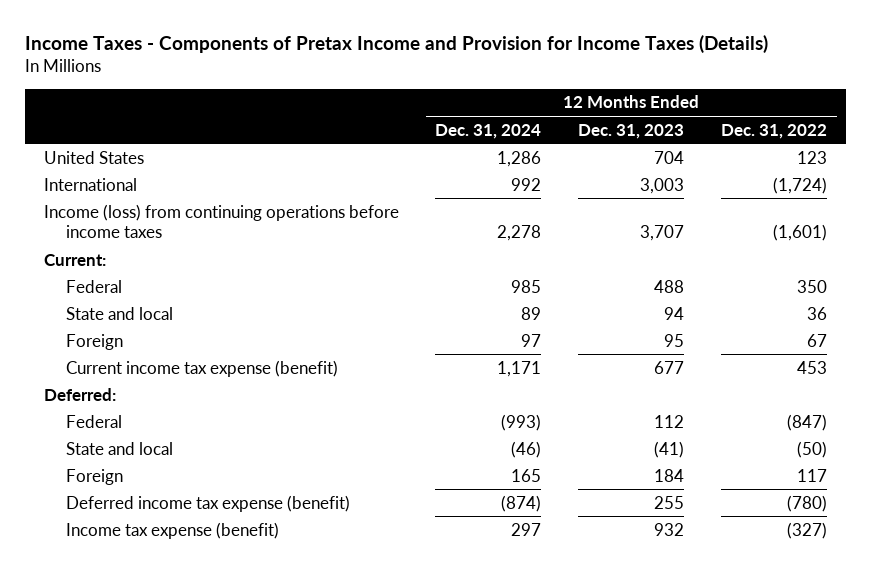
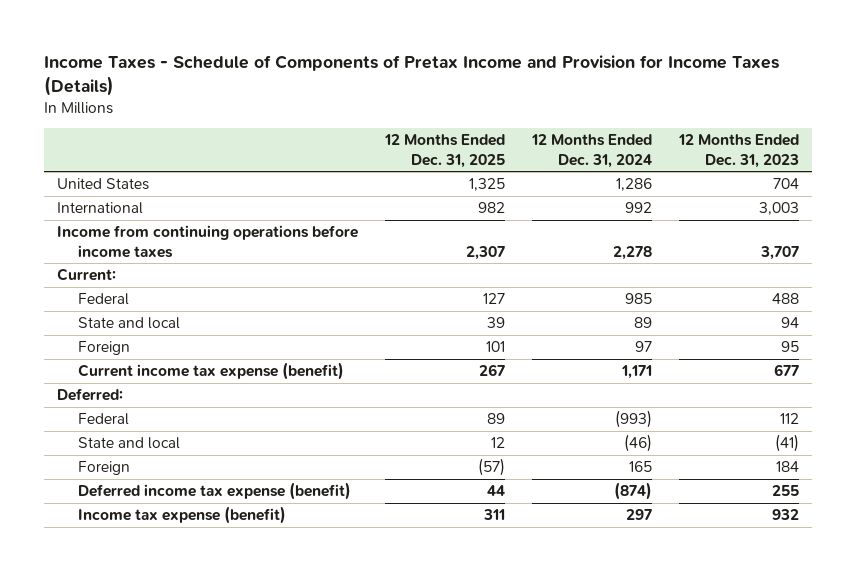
[25,35,769,54] Income Taxes - Components of Pretax Income and Provision for Income Taxes (Details) -> [43,54,779,96] Income Taxes - Schedule of Components of Pretax Income and Provision for Income Taxes (Details)
[721,123,828,139] Dec. 31, 2022 -> none
none -> [384,134,506,168] 12 Months Ended Dec. 31, 2025
[43,203,399,238] Income (loss) from continuing operations before income taxes -> [57,225,359,258] Income from continuing operations before income taxes

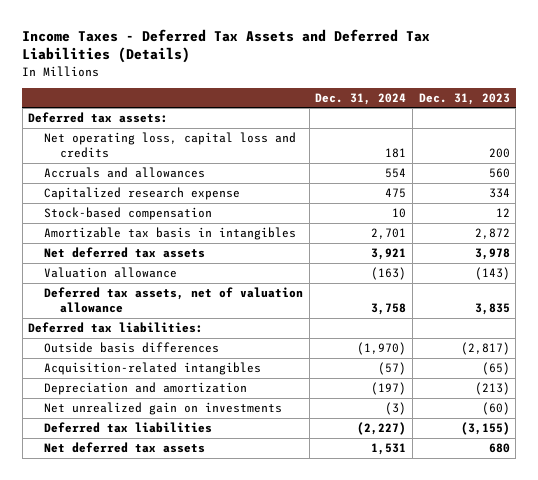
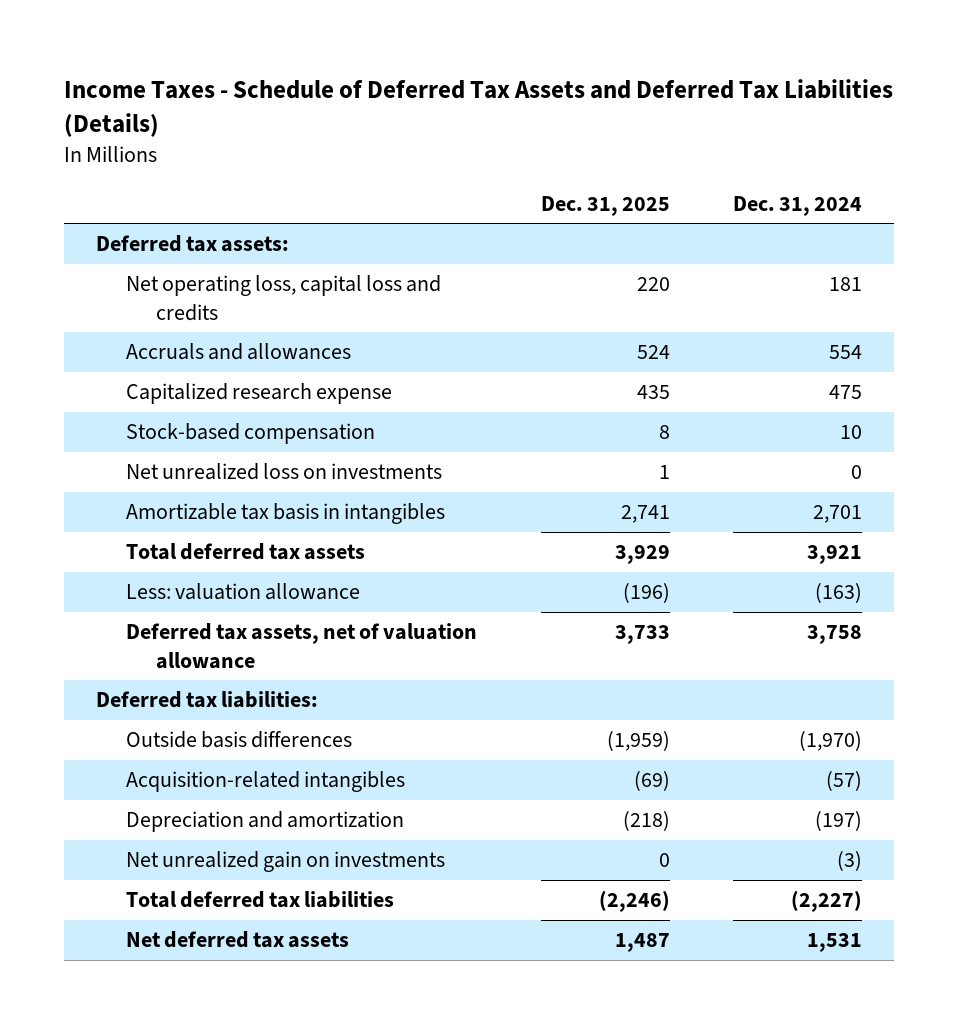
[22,28,431,64] Income Taxes - Deferred Tax Assets and Deferred Tax Liabilities (Details) -> [64,79,894,138] Income Taxes - Schedule of Deferred Tax Assets and Deferred Tax Liabilities (Details)
[418,92,510,105] Dec. 31, 2023 -> none
none -> [540,195,670,216] Dec. 31, 2025
none -> [125,463,442,481] Net unrealized loss on investments
[43,246,205,258] Net deferred tax assets -> [125,543,365,561] Total deferred tax assets
[43,266,177,278] Valuation allowance -> [125,583,360,601] Less: valuation allowance
[43,421,212,433] Deferred tax liabilities -> [125,891,394,909] Total deferred tax liabilities

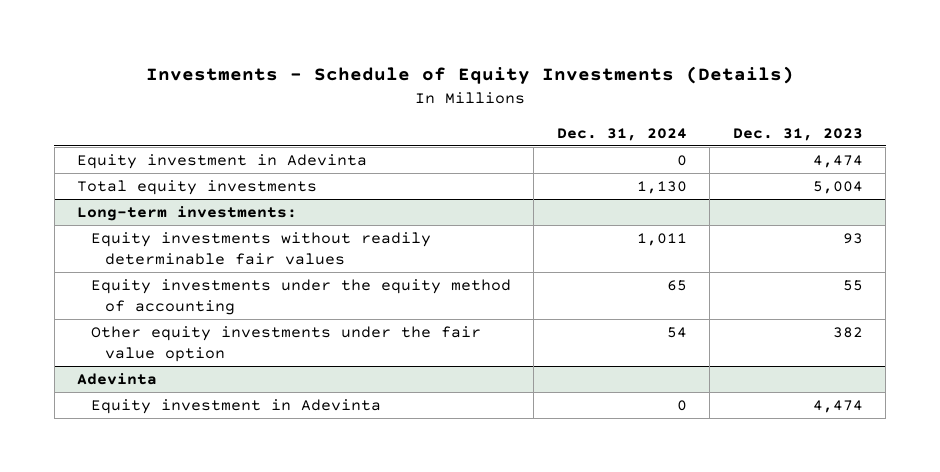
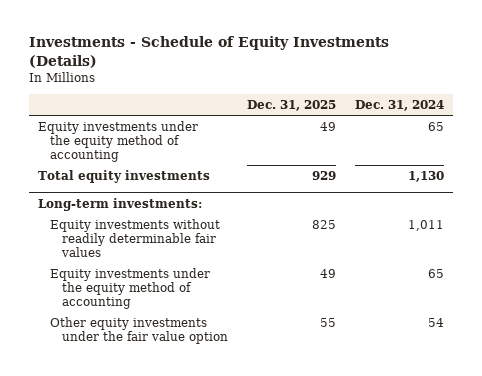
[732,127,863,141] Dec. 31, 2023 -> none
none -> [246,100,336,112] Dec. 31, 2025
[77,153,368,169] Equity investment in Adevinta -> none
none -> [38,120,199,162] Equity investments under the equity method of accounting
[77,372,158,385] Adevinta -> none
[90,398,381,414] Equity investment in Adevinta -> none

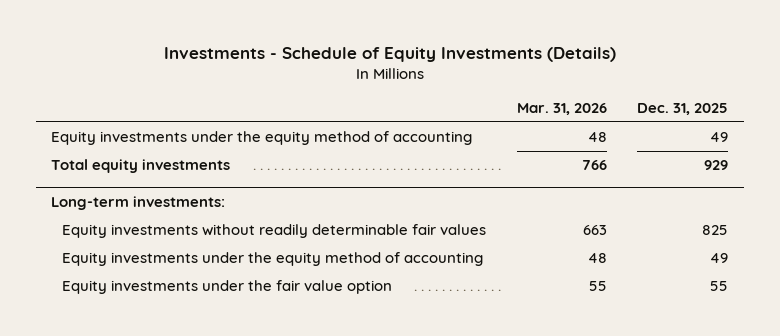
[354,100,444,112] Dec. 31, 2024 -> none
none -> [516,103,607,116] Mar. 31, 2026
[49,316,228,344] Other equity investments under the fair value option -> [61,280,392,295] Equity investments under the fair value option

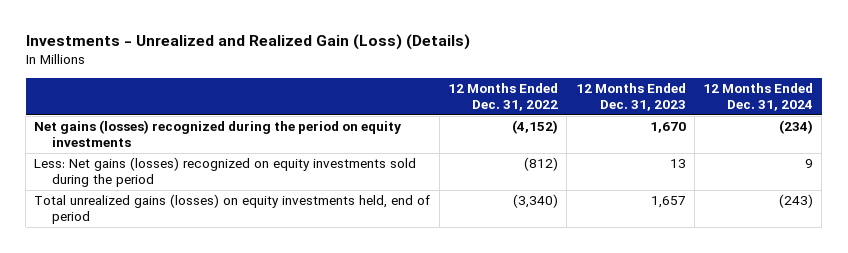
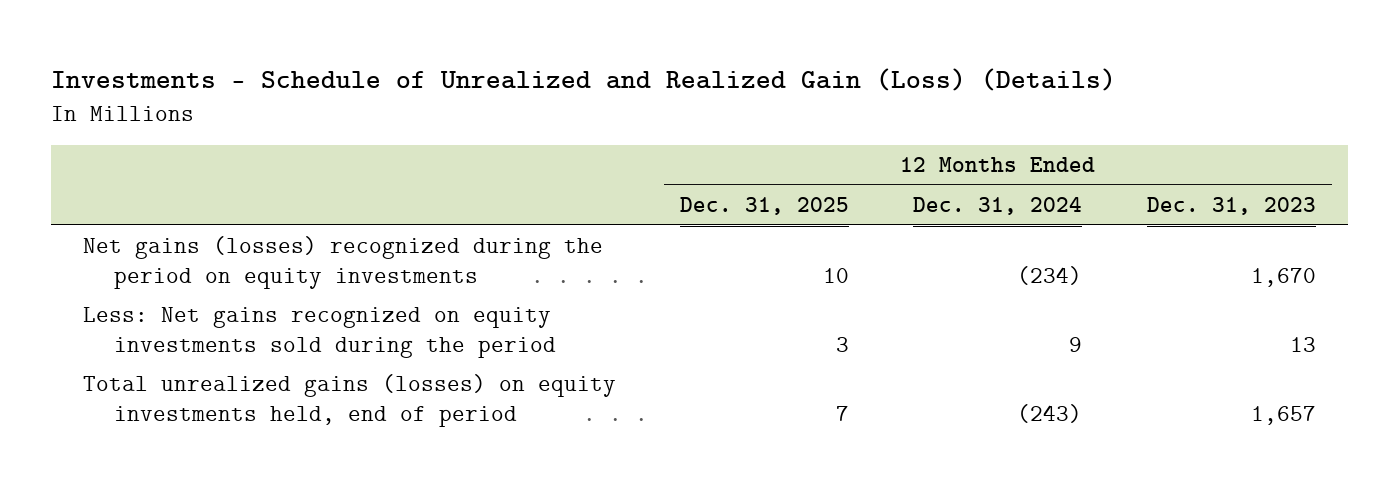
[25,34,470,51] Investments - Unrealized and Realized Gain (Loss) (Details) -> [50,68,1116,92] Investments - Schedule of Unrealized and Realized Gain (Loss) (Details)
[448,82,559,111] 12 Months Ended Dec. 31, 2022 -> none
none -> [680,197,850,216] Dec. 31, 2025
[34,157,417,188] Less: Net gains (losses) recognized on equity investments sold during the period -> [83,307,556,358] Less: Net gains recognized on equity investments sold during the period

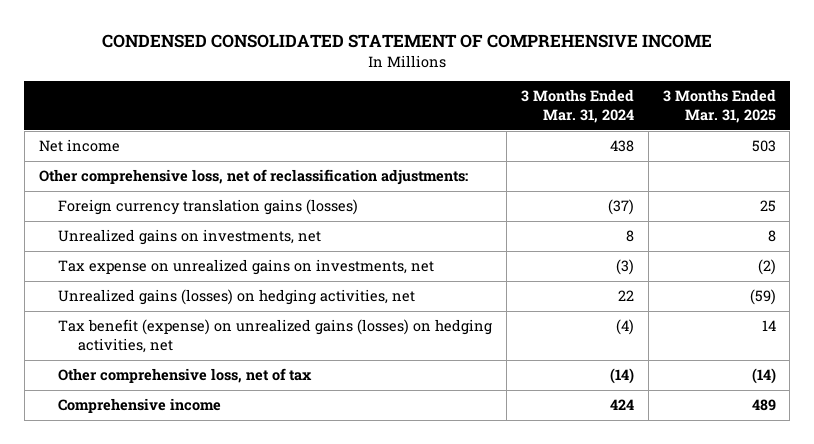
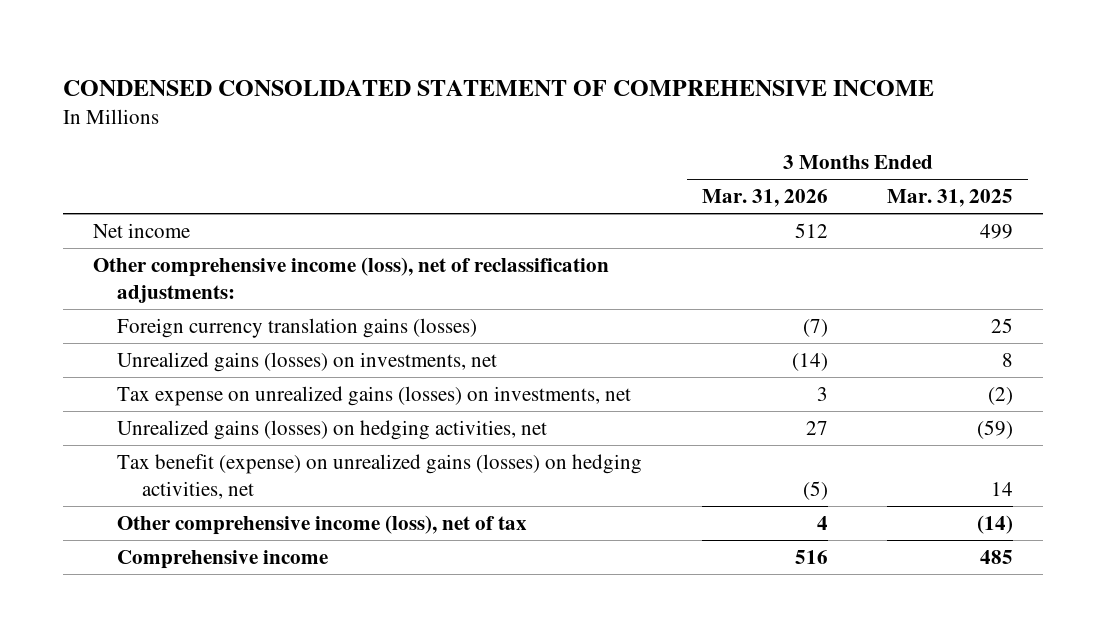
[520,89,634,124] 3 Months Ended Mar. 31, 2024 -> none
none -> [701,189,828,208] Mar. 31, 2026
[751,140,776,153] 503 -> [980,223,1014,239] 499
[38,169,468,186] Other comprehensive loss, net of reclassification adjustments: -> [92,256,609,303] Other comprehensive income (loss), net of reclassification adjustments:
[58,229,322,246] Unrealized gains on investments, net -> [117,351,498,372] Unrealized gains (losses) on investments, net
[58,259,435,276] Tax expense on unrealized gains on investments, net -> [117,385,632,406] Tax expense on unrealized gains (losses) on investments, net
[58,368,313,384] Other comprehensive loss, net of tax -> [117,514,528,535] Other comprehensive income (loss), net of tax
[751,399,776,412] 489 -> [980,549,1014,564] 485

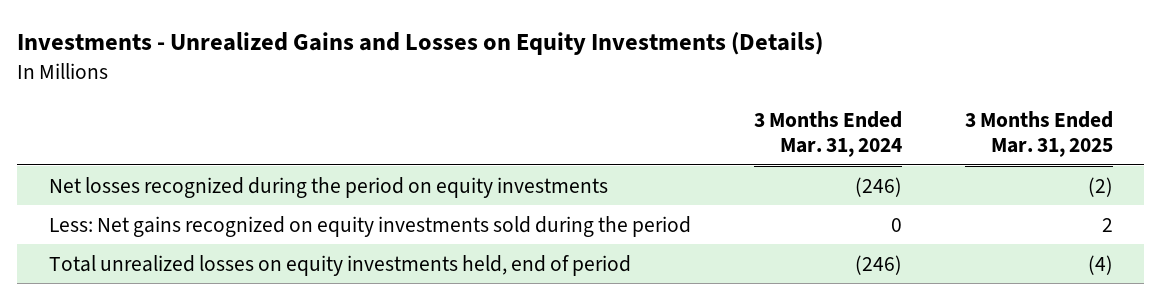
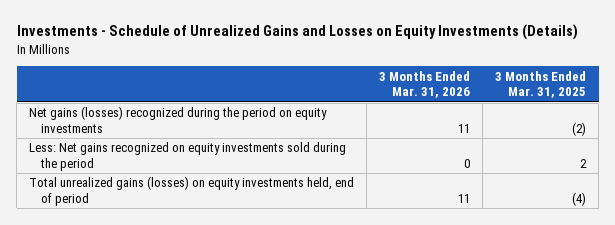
[17,32,824,56] Investments - Unrealized Gains and Losses on Equity Investments (Details) -> [16,24,578,41] Investments - Schedule of Unrealized Gains and Losses on Equity Investments (Details)
[753,111,902,158] 3 Months Ended Mar. 31, 2024 -> none
none -> [379,70,471,99] 3 Months Ended Mar. 31, 2026
[48,176,608,198] Net losses recognized during the period on equity investments -> [29,106,328,134] Net gains (losses) recognized during the period on equity investments
[48,254,631,276] Total unrealized losses on equity investments held, end of period -> [29,176,355,207] Total unrealized gains (losses) on equity investments held, end of period

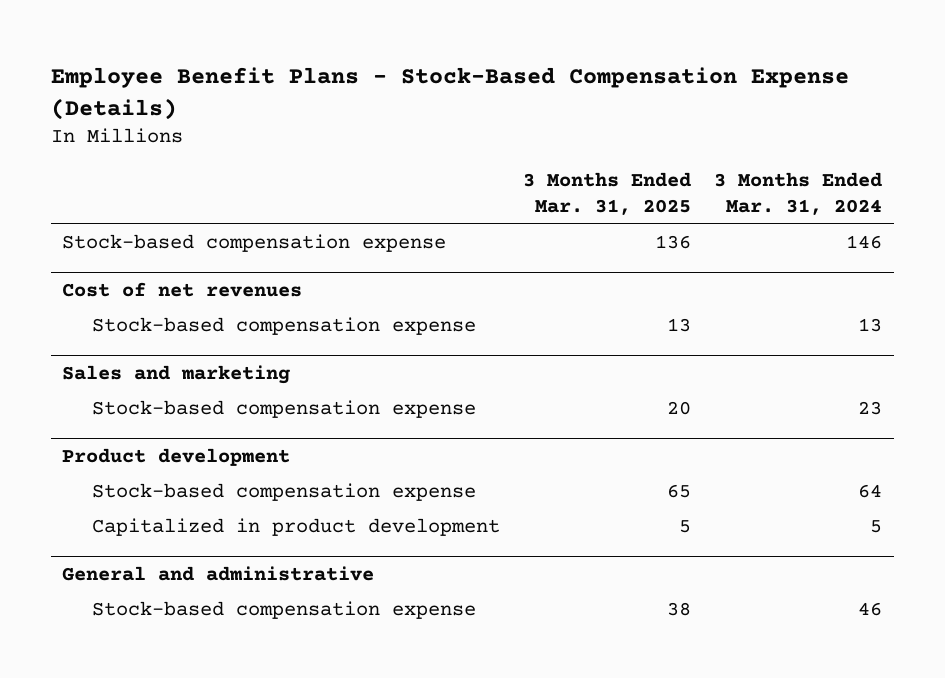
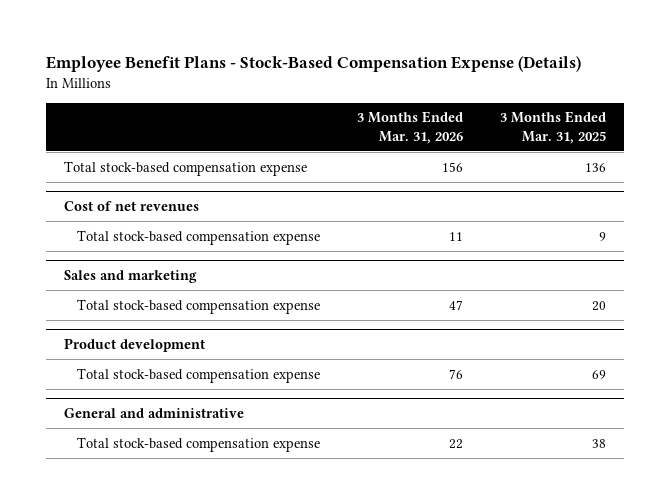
[714,172,883,216] 3 Months Ended Mar. 31, 2024 -> none
none -> [357,111,464,144] 3 Months Ended Mar. 31, 2026
[62,234,447,253] Stock-based compensation expense -> [64,160,308,176] Total stock-based compensation expense
[91,317,476,336] Stock-based compensation expense -> [77,229,321,245] Total stock-based compensation expense
[666,318,691,333] 13 -> [598,231,606,241] 9
[91,400,476,419] Stock-based compensation expense -> [77,298,321,314] Total stock-based compensation expense
[91,518,500,537] Capitalized in product development -> none
[91,483,476,502] Stock-based compensation expense -> [77,367,321,383] Total stock-based compensation expense
[666,484,691,499] 65 -> [591,369,606,379] 69
[91,601,476,620] Stock-based compensation expense -> [77,436,321,452] Total stock-based compensation expense

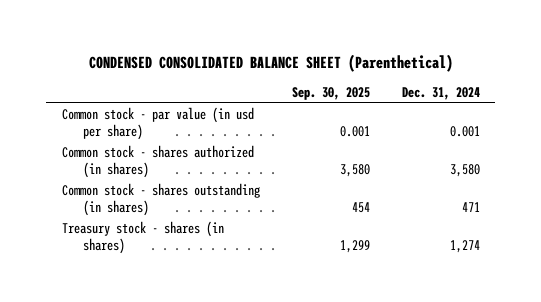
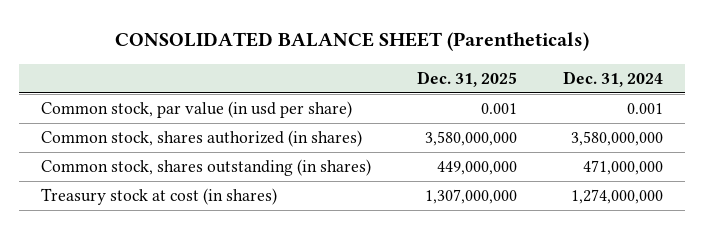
[88,53,453,72] CONDENSED CONSOLIDATED BALANCE SHEET (Parenthetical) -> [115,31,590,51] CONSOLIDATED BALANCE SHEET (Parentheticals)
[291,87,370,101] Sep. 30, 2025 -> none
none -> [417,70,518,87] Dec. 31, 2025
[61,107,254,141] Common stock - par value (in usd per share) -> [41,101,353,119] Common stock, par value (in usd per share)
[61,145,254,179] Common stock - shares authorized (in shares) -> [41,130,363,148] Common stock, shares authorized (in shares)
[449,164,480,178] 3,580 -> [570,131,663,147] 3,580,000,000
[61,183,260,217] Common stock - shares outstanding (in shares) -> [41,159,372,177] Common stock, shares outstanding (in shares)
[461,202,480,213] 471 -> [582,160,663,176] 471,000,000
[61,221,224,255] Treasury stock - shares (in shares) -> [41,188,278,206] Treasury stock at cost (in shares)
[449,240,480,254] 1,274 -> [570,189,663,205] 1,274,000,000

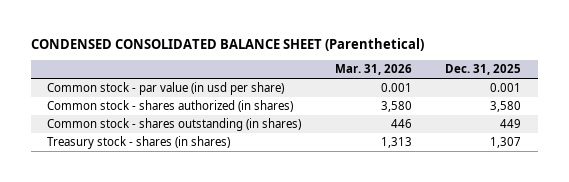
[115,31,590,51] CONSOLIDATED BALANCE SHEET (Parentheticals) -> [30,37,424,51] CONDENSED CONSOLIDATED BALANCE SHEET (Parenthetical)
[562,70,663,87] Dec. 31, 2024 -> none
none -> [334,64,412,76] Mar. 31, 2026
[41,101,353,119] Common stock, par value (in usd per share) -> [47,82,285,96] Common stock - par value (in usd per share)
[41,130,363,148] Common stock, shares authorized (in shares) -> [47,100,294,113] Common stock - shares authorized (in shares)
[425,131,518,147] 3,580,000,000 -> [490,101,522,113] 3,580
[41,159,372,177] Common stock, shares outstanding (in shares) -> [47,118,302,132] Common stock - shares outstanding (in shares)
[437,161,518,176] 449,000,000 -> [500,119,522,129] 449
[41,188,278,206] Treasury stock at cost (in shares) -> [47,136,231,150] Treasury stock - shares (in shares)
[425,189,518,205] 1,307,000,000 -> [490,137,522,149] 1,307

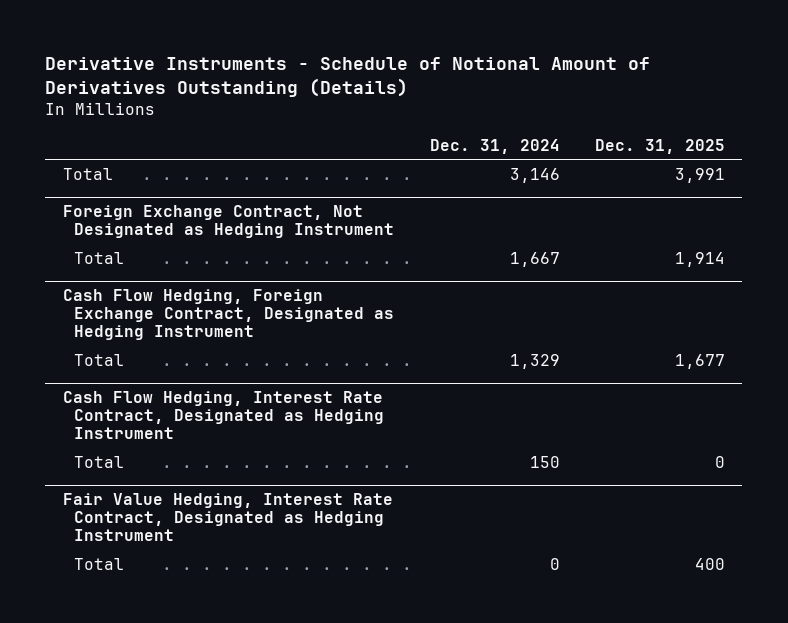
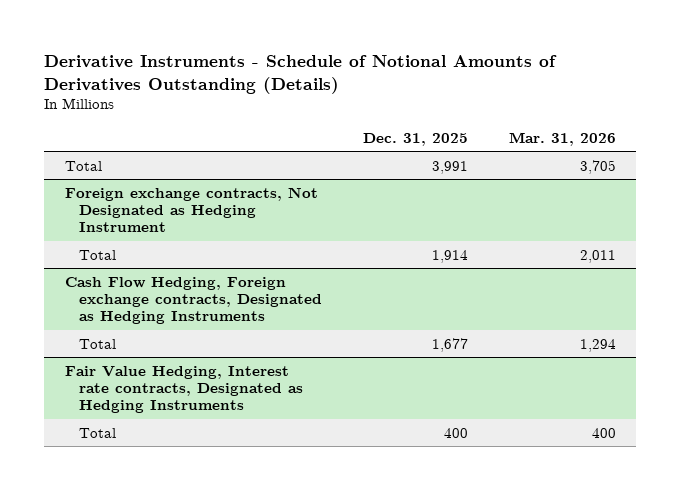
[45,56,651,97] Derivative Instruments - Schedule of Notional Amount of Derivatives Outstanding (Details) -> [44,55,558,94] Derivative Instruments - Schedule of Notional Amounts of Derivatives Outstanding (Details)
[429,138,560,154] Dec. 31, 2024 -> none
none -> [508,131,616,146] Mar. 31, 2026
[62,205,395,239] Foreign Exchange Contract, Not Designated as Hedging Instrument -> [64,186,318,233] Foreign exchange contracts, Not Designated as Hedging Instrument
[62,289,395,341] Cash Flow Hedging, Foreign Exchange Contract, Designated as Hedging Instrument -> [64,276,323,325] Cash Flow Hedging, Foreign exchange contracts, Designated as Hedging Instruments
[62,391,385,440] Cash Flow Hedging, Interest Rate Contract, Designated as Hedging Instrument -> none
[74,455,125,468] Total -> none
[62,493,393,542] Fair Value Hedging, Interest Rate Contract, Designated as Hedging Instrument -> [64,365,304,414] Fair Value Hedging, Interest rate contracts, Designated as Hedging Instruments

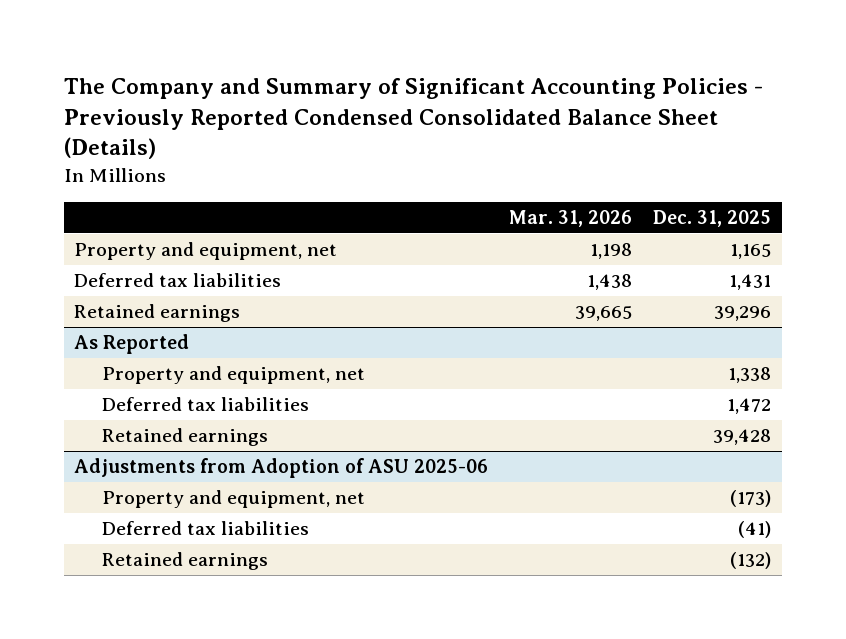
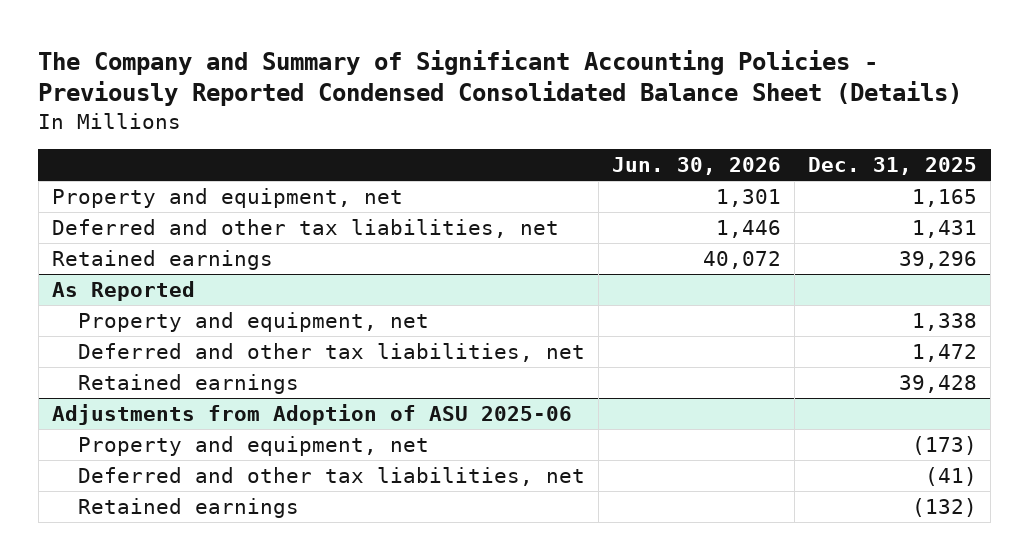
[509,209,633,227] Mar. 31, 2026 -> none
none -> [612,157,782,176] Jun. 30, 2026
[74,273,282,288] Deferred tax liabilities -> [51,218,559,238] Deferred and other tax liabilities, net
[102,397,310,412] Deferred tax liabilities -> [78,342,586,362] Deferred and other tax liabilities, net
[102,521,310,536] Deferred tax liabilities -> [78,466,586,486] Deferred and other tax liabilities, net

